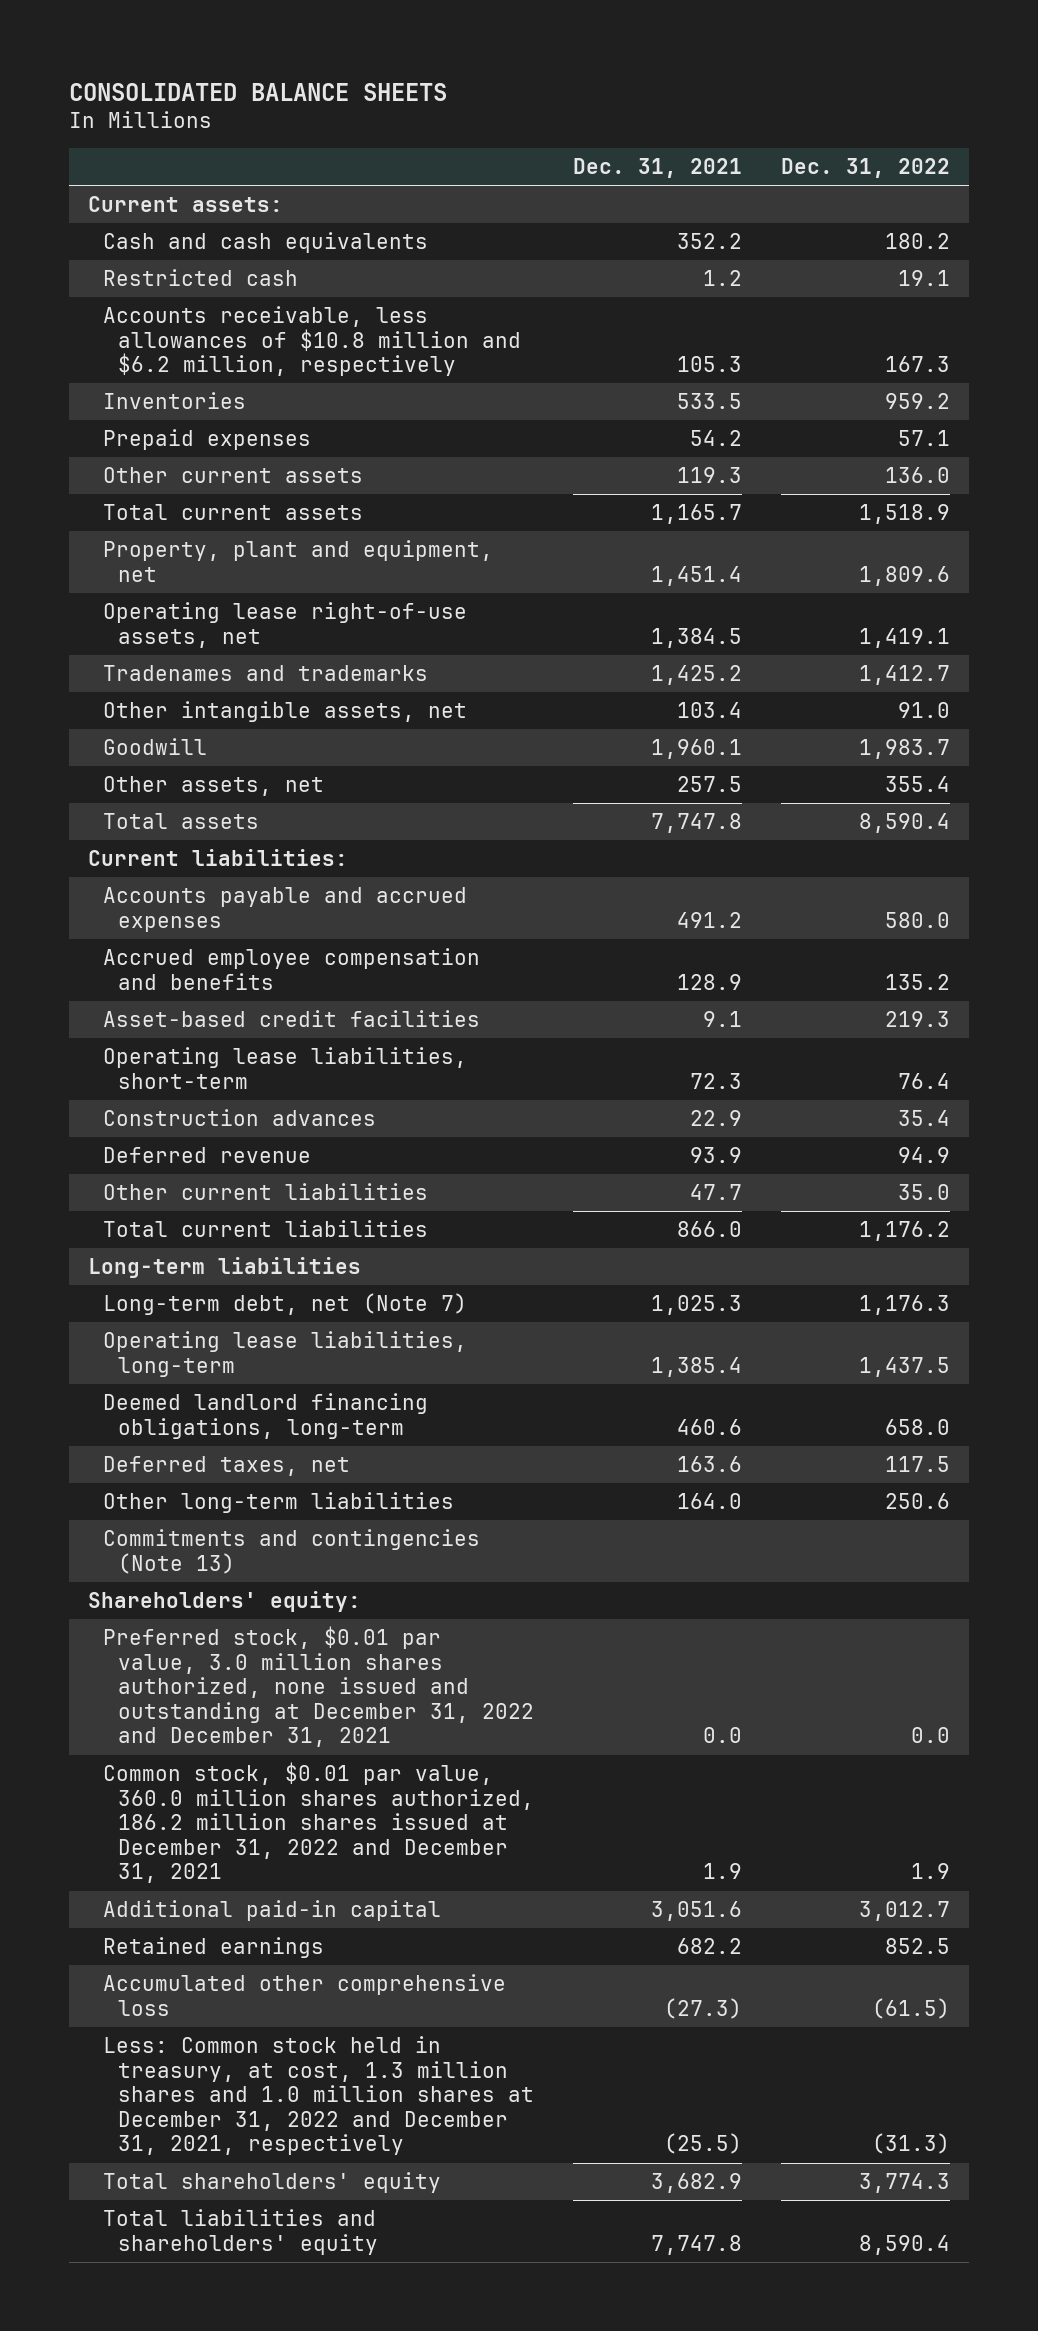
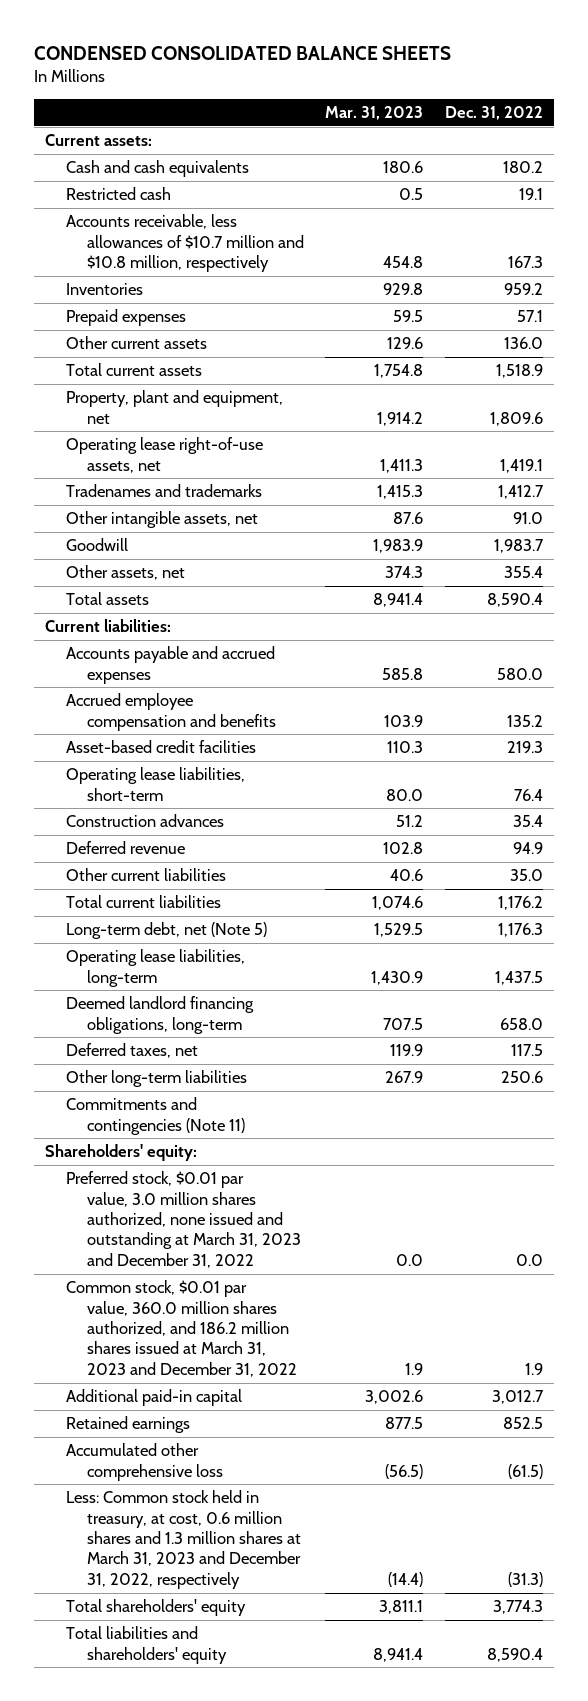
[69,82,448,101] CONSOLIDATED BALANCE SHEETS -> [34,46,452,61] CONDENSED CONSOLIDATED BALANCE SHEETS
[572,158,742,179] Dec. 31, 2021 -> none
none -> [325,106,424,121] Mar. 31, 2023
[103,305,522,377] Accounts receivable, less allowances of $10.8 million and $6.2 million, respectively -> [66,214,304,273] Accounts receivable, less allowances of $10.7 million and $10.8 million, respectively
[88,1256,362,1278] Long-term liabilities -> none
[103,1292,468,1315] Long-term debt, net (Note 7) -> [66,922,268,940] Long-term debt, net (Note 5)
[103,1528,481,1574] Commitments and contingencies (Note 13) -> [66,1097,245,1135] Commitments and contingencies (Note 11)
[103,1625,535,1748] Preferred stock, $0.01 par value, 3.0 million shares authorized, none issued and outstanding at December 31, 2022 and December 31, 2021 -> [66,1171,301,1268] Preferred stock, $0.01 par value, 3.0 million shares authorized, none issued and outstanding at March 31, 2023 and December 31, 2022
[103,1761,535,1884] Common stock, $0.01 par value, 360.0 million shares authorized, 186.2 million shares issued at December 31, 2022 and December 31, 2021 -> [66,1280,297,1377] Common stock, $0.01 par value, 360.0 million shares authorized, and 186.2 million shares issued at March 31, 2023 and December 31, 2022
[103,2035,535,2156] Less: Common stock held in treasury, at cost, 1.3 million shares and 1.0 million shares at December 31, 2022 and December 31, 2021, respectively -> [66,1490,301,1589] Less: Common stock held in treasury, at cost, 0.6 million shares and 1.3 million shares at March 31, 2023 and December 31, 2022, respectively

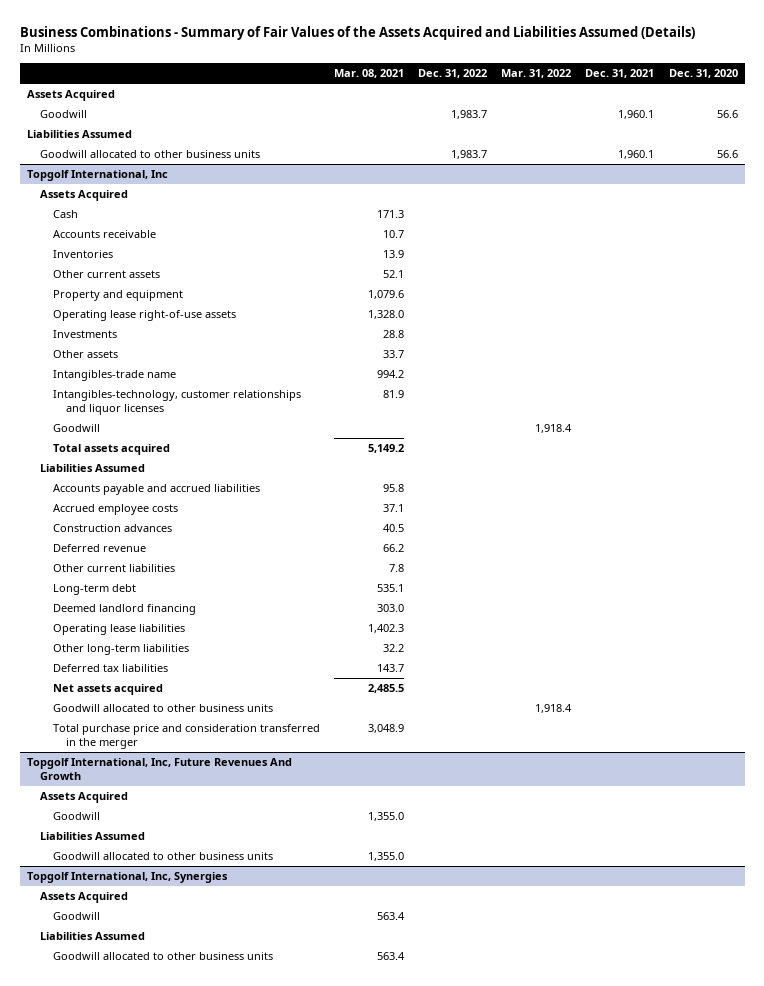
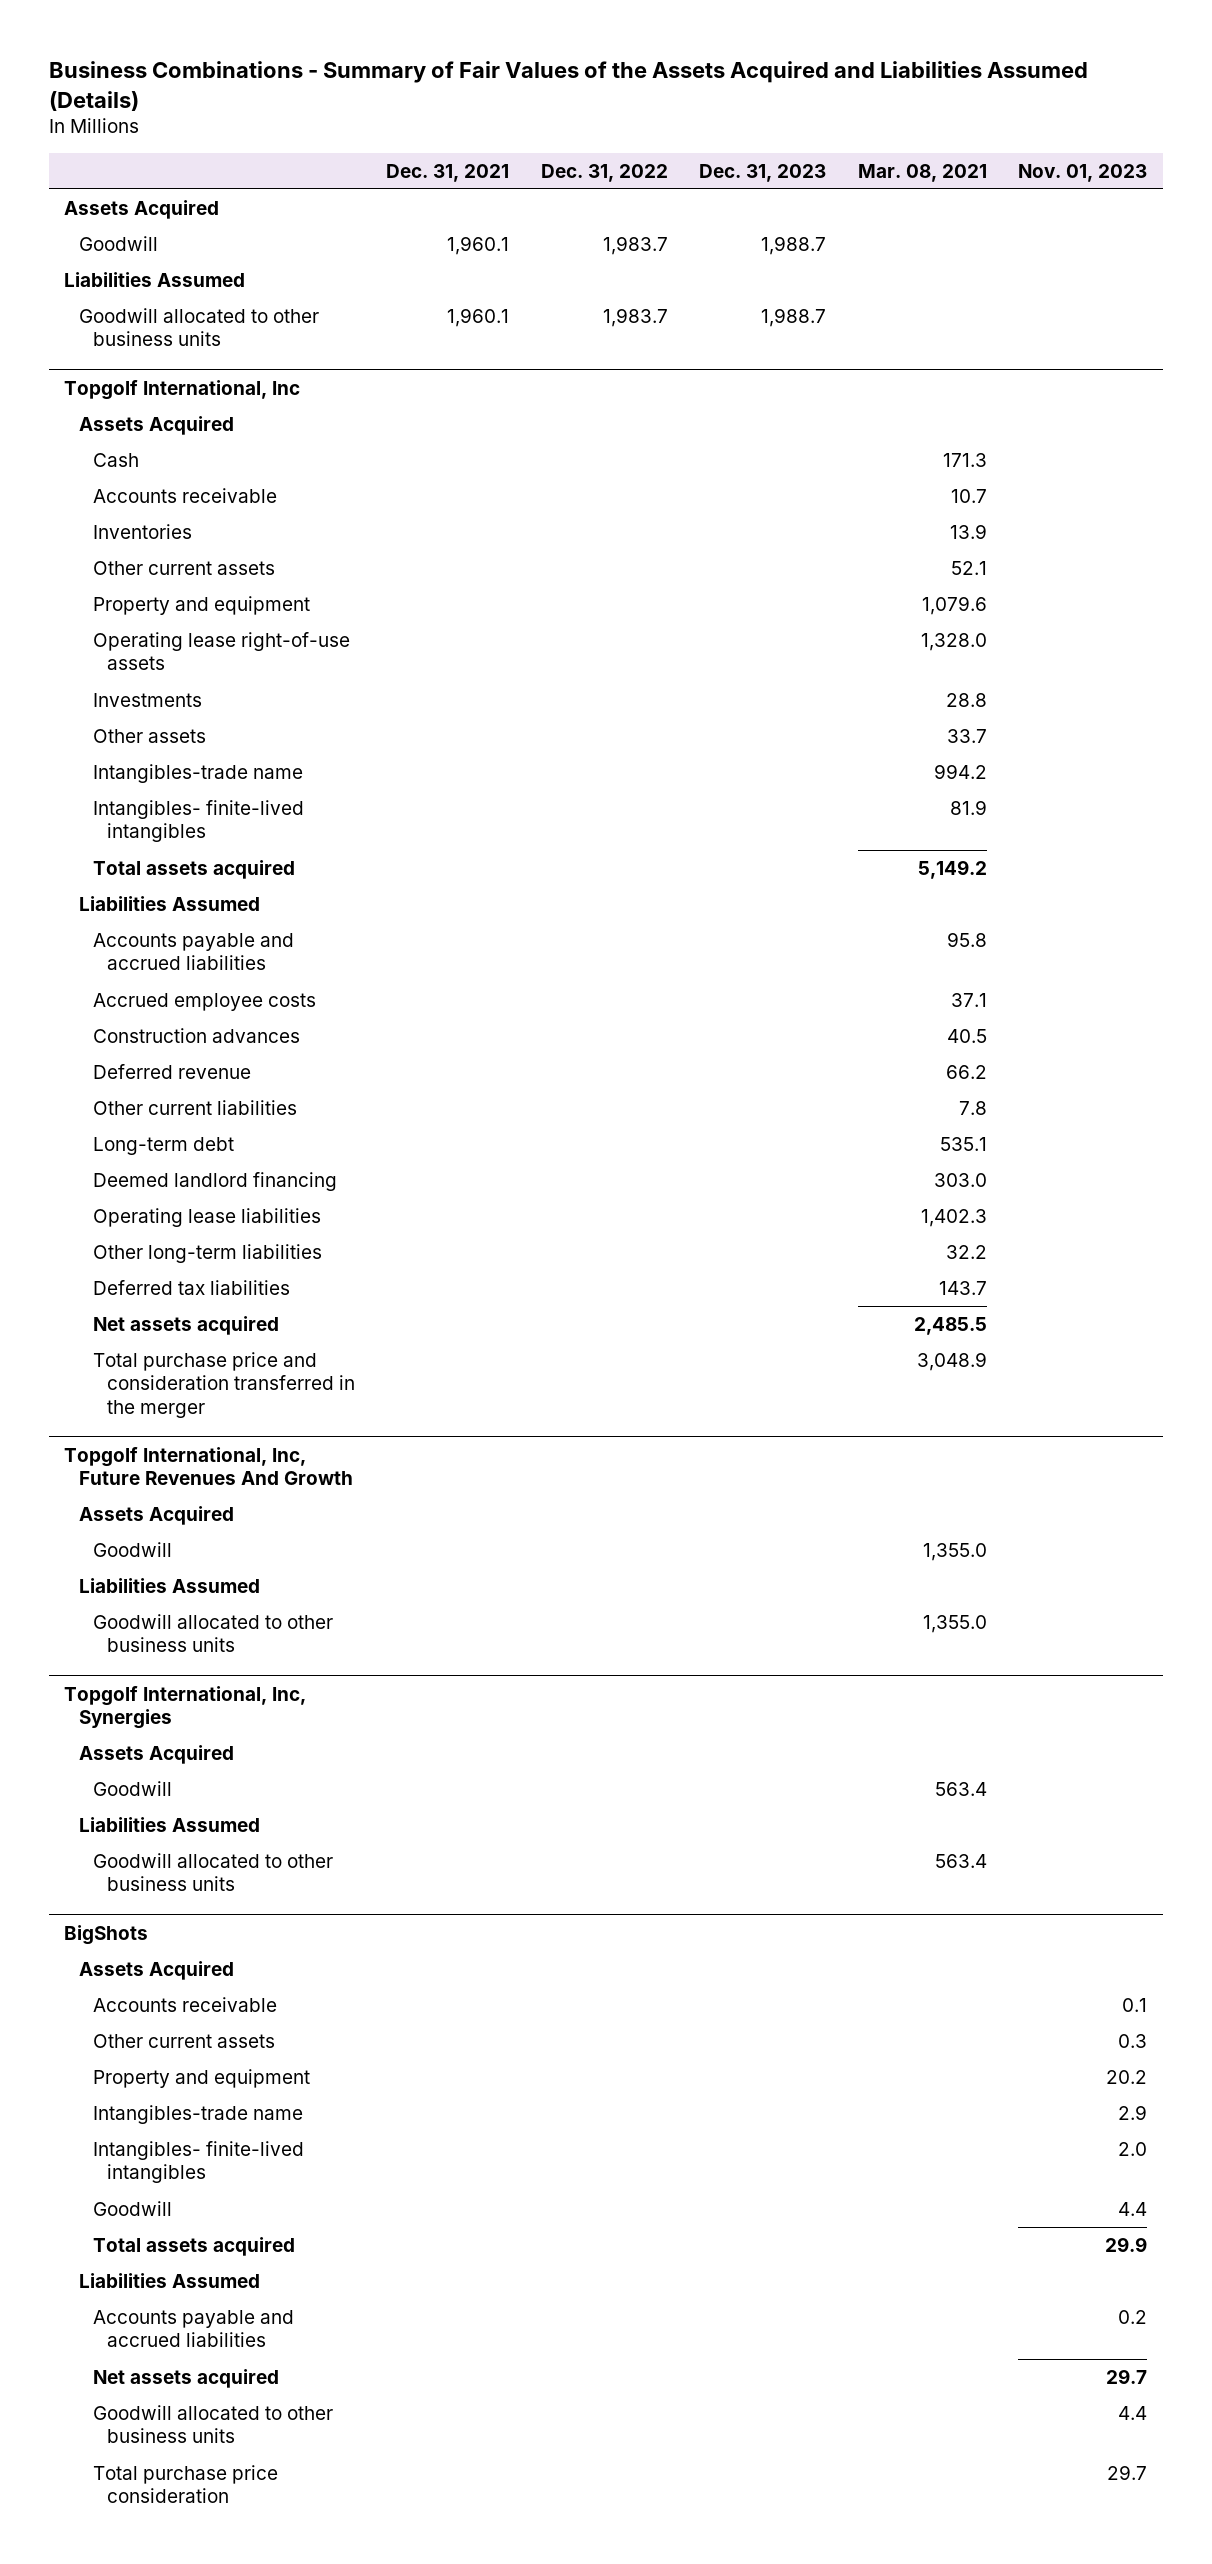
[501,69,572,79] Mar. 31, 2022 -> none
[668,69,738,79] Dec. 31, 2020 -> none
none -> [699,163,827,182] Dec. 31, 2023
none -> [1018,163,1148,182] Nov. 01, 2023
[52,424,100,433] Goodwill -> none
[52,390,301,416] Intangibles-technology, customer relationships and liquor licenses -> [92,800,304,843] Intangibles- finite-lived intangibles
[52,704,273,713] Goodwill allocated to other business units -> none
none -> [64,1924,149,1945] BigShots
none -> [78,1961,234,1981] Assets Acquired
none -> [92,1997,277,2013] Accounts receivable
none -> [92,2034,275,2049] Other current assets
none -> [92,2069,310,2089] Property and equipment
none -> [92,2105,303,2125] Intangibles-trade name
none -> [92,2141,304,2184] Intangibles- finite-lived intangibles
none -> [92,2201,172,2217] Goodwill
none -> [92,2237,295,2257] Total assets acquired
none -> [78,2273,260,2289] Liabilities Assumed
none -> [92,2310,294,2348] Accounts payable and accrued liabilities
none -> [92,2369,279,2389] Net assets acquired
none -> [92,2405,333,2444] Goodwill allocated to other business units
none -> [92,2465,278,2504] Total purchase price consideration

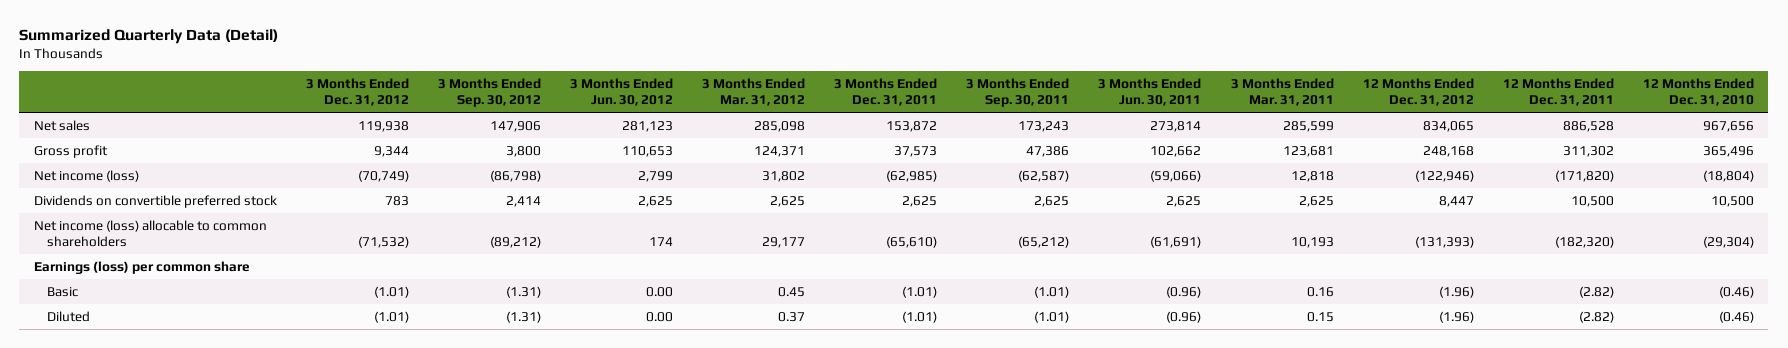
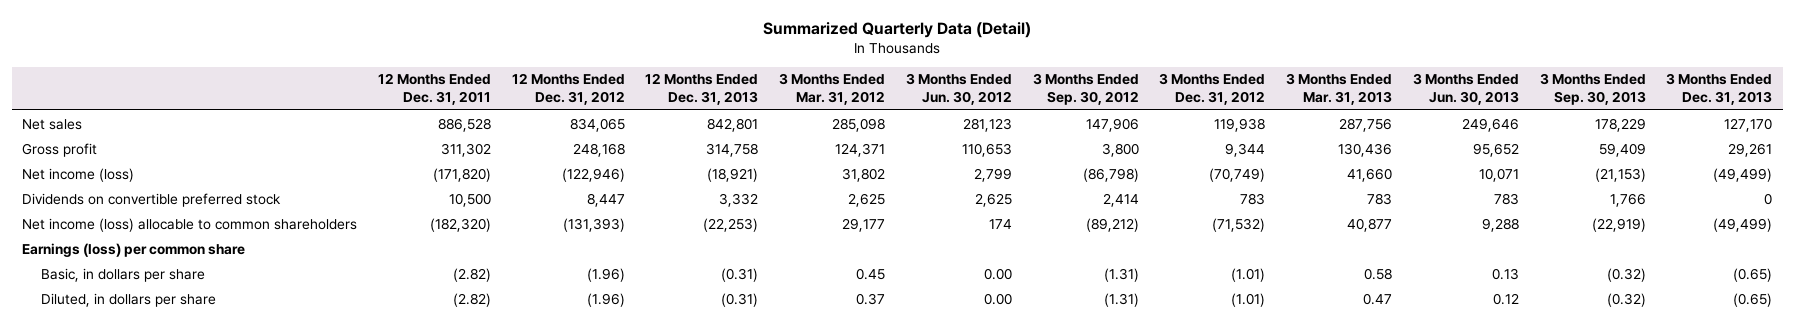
[834,78,938,107] 3 Months Ended Dec. 31, 2011 -> none
[966,78,1070,108] 3 Months Ended Sep. 30, 2011 -> none
[1098,78,1202,107] 3 Months Ended Jun. 30, 2011 -> none
[1230,78,1334,107] 3 Months Ended Mar. 31, 2011 -> none
[1642,78,1754,107] 12 Months Ended Dec. 31, 2010 -> none
none -> [645,73,759,105] 12 Months Ended Dec. 31, 2013
none -> [1286,73,1393,105] 3 Months Ended Mar. 31, 2013
none -> [1412,73,1519,105] 3 Months Ended Jun. 30, 2013
none -> [1539,73,1646,105] 3 Months Ended Sep. 30, 2013
none -> [1666,73,1773,105] 3 Months Ended Dec. 31, 2013
[46,286,78,297] Basic -> [40,267,205,282] Basic, in dollars per share
[46,310,90,322] Diluted -> [40,292,216,307] Diluted, in dollars per share

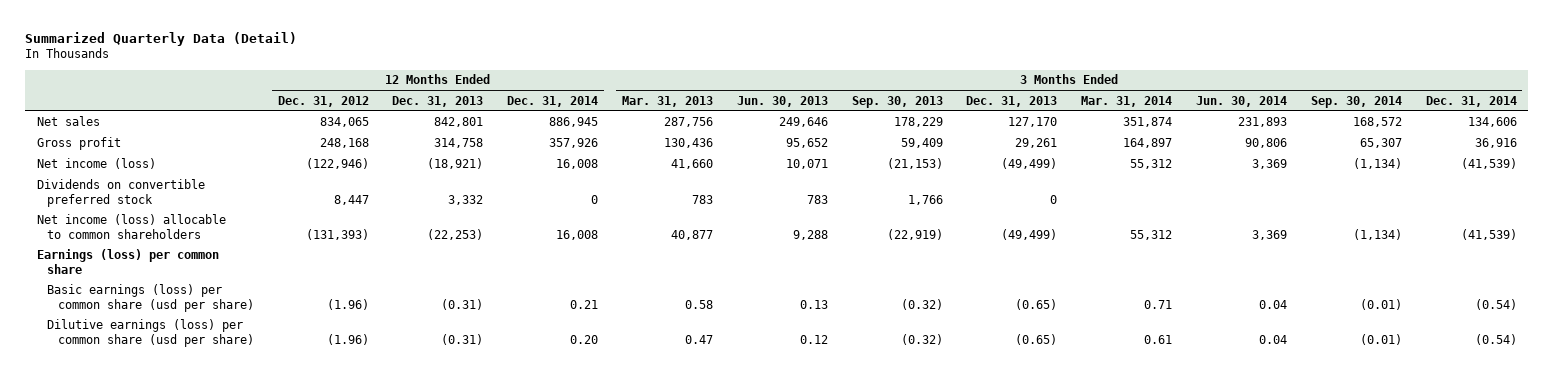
[377,73,491,105] 12 Months Ended Dec. 31, 2011 -> none
[779,73,886,105] 3 Months Ended Mar. 31, 2012 -> none
[905,73,1012,105] 3 Months Ended Jun. 30, 2012 -> none
[1032,73,1139,105] 3 Months Ended Sep. 30, 2012 -> none
[1159,73,1266,105] 3 Months Ended Dec. 31, 2012 -> none
none -> [507,95,599,107] Dec. 31, 2014
none -> [1081,95,1173,107] Mar. 31, 2014
none -> [1195,95,1287,107] Jun. 30, 2014
none -> [1310,95,1402,108] Sep. 30, 2014
none -> [1425,95,1517,107] Dec. 31, 2014
[40,267,205,282] Basic, in dollars per share -> [47,284,254,312] Basic earnings (loss) per common share (usd per share)
[40,292,216,307] Diluted, in dollars per share -> [47,319,254,347] Dilutive earnings (loss) per common share (usd per share)

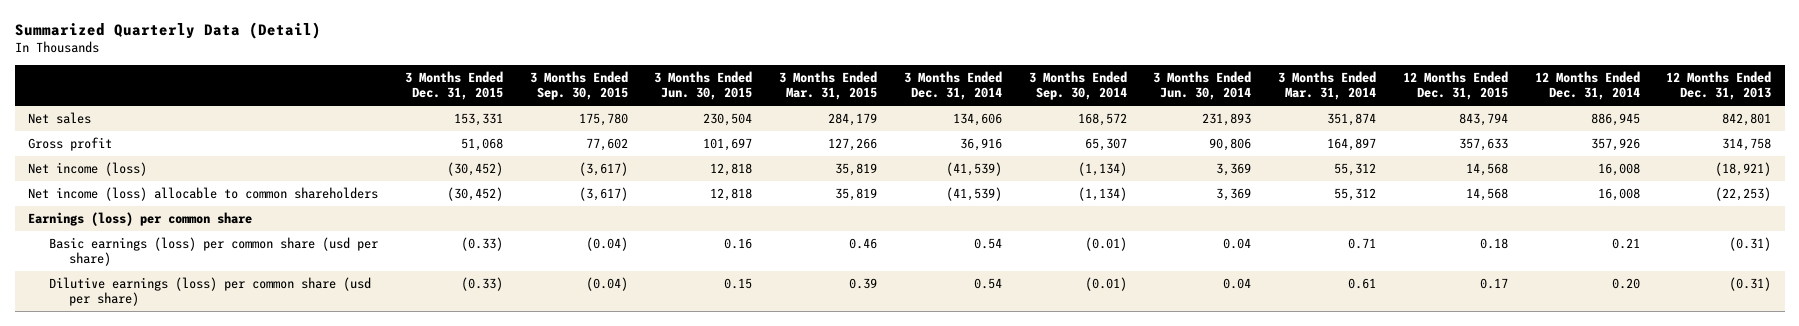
[277,95,369,107] Dec. 31, 2012 -> none
[622,95,714,107] Mar. 31, 2013 -> none
[736,95,828,107] Jun. 30, 2013 -> none
[851,95,943,108] Sep. 30, 2013 -> none
[966,95,1058,107] Dec. 31, 2013 -> none
none -> [404,70,503,101] 3 Months Ended Dec. 31, 2015
none -> [529,70,628,101] 3 Months Ended Sep. 30, 2015
none -> [654,70,753,101] 3 Months Ended Jun. 30, 2015
none -> [779,70,878,101] 3 Months Ended Mar. 31, 2015
none -> [1402,70,1508,101] 12 Months Ended Dec. 31, 2015
[36,179,205,207] Dividends on convertible preferred stock -> none
[1474,298,1517,310] (0.54) -> [973,238,1002,250] 0.54
[1474,333,1517,345] (0.54) -> [973,278,1002,290] 0.54

